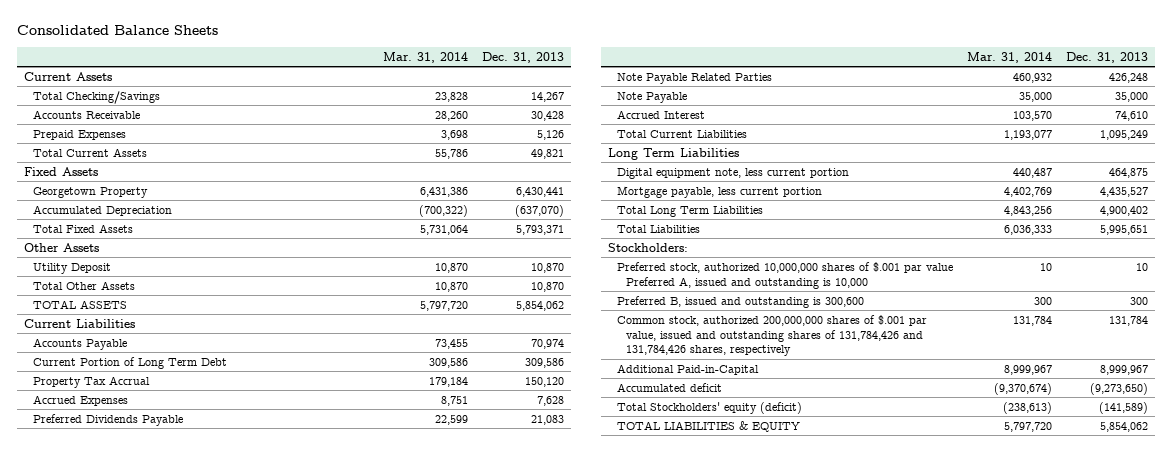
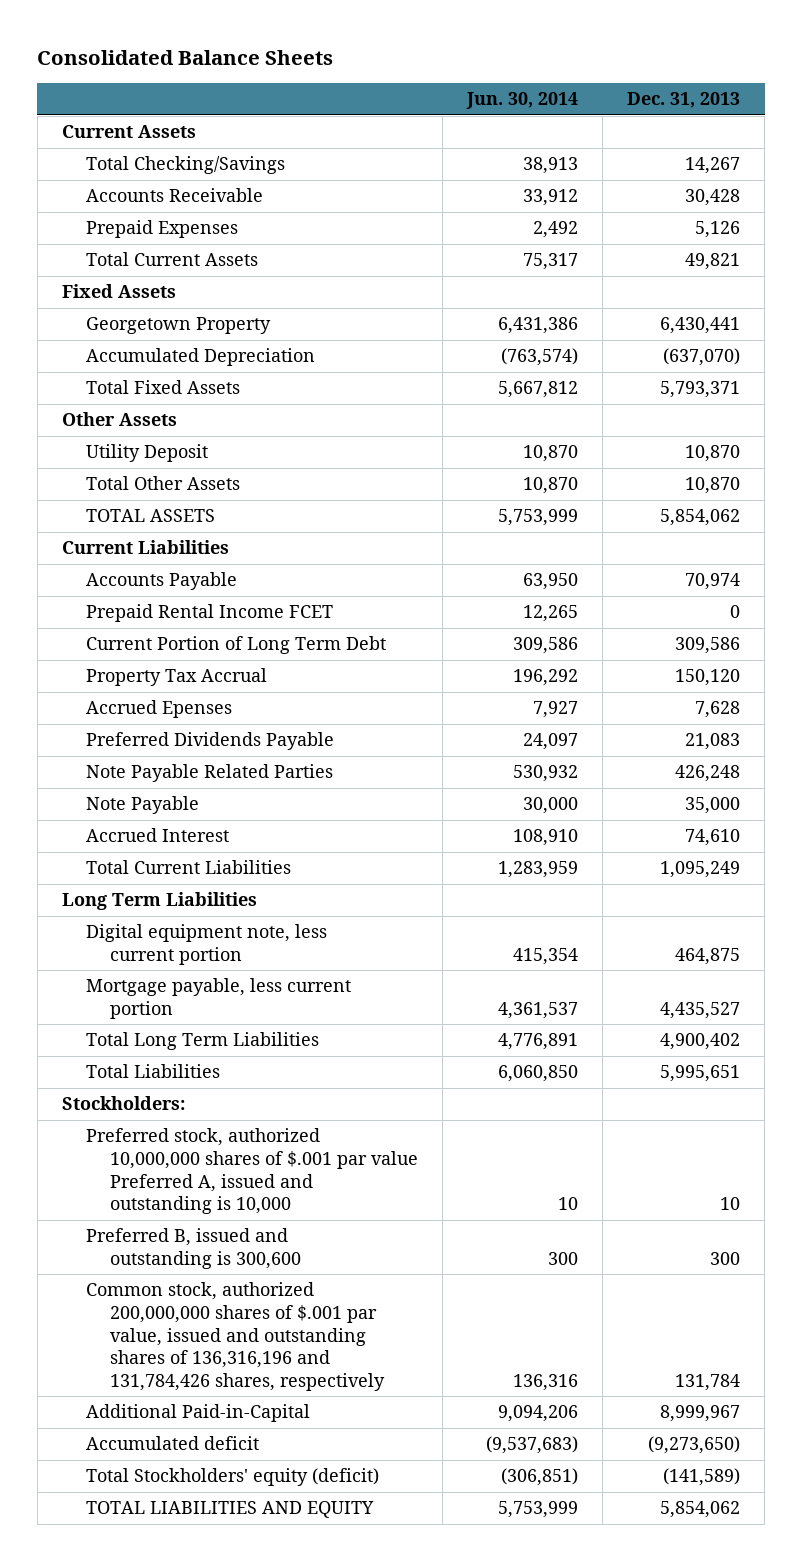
[382,51,468,63] Mar. 31, 2014 -> none
none -> [466,92,579,110] Jun. 30, 2014
none -> [85,604,333,623] Prepaid Rental Income FCET
[32,394,128,406] Accrued Expenses -> [85,700,232,719] Accrued Epenses
[616,314,927,357] Common stock, authorized 200,000,000 shares of $.001 par value, issued and outstanding shares of 131,784,426 and 131,784,426 shares, respectively -> [85,1282,385,1392] Common stock, authorized 200,000,000 shares of $.001 par value, issued and outstanding shares of 136,316,196 and 131,784,426 shares, respectively
[616,420,800,432] TOTAL LIABILITIES & EQUITY -> [85,1501,374,1519] TOTAL LIABILITIES AND EQUITY

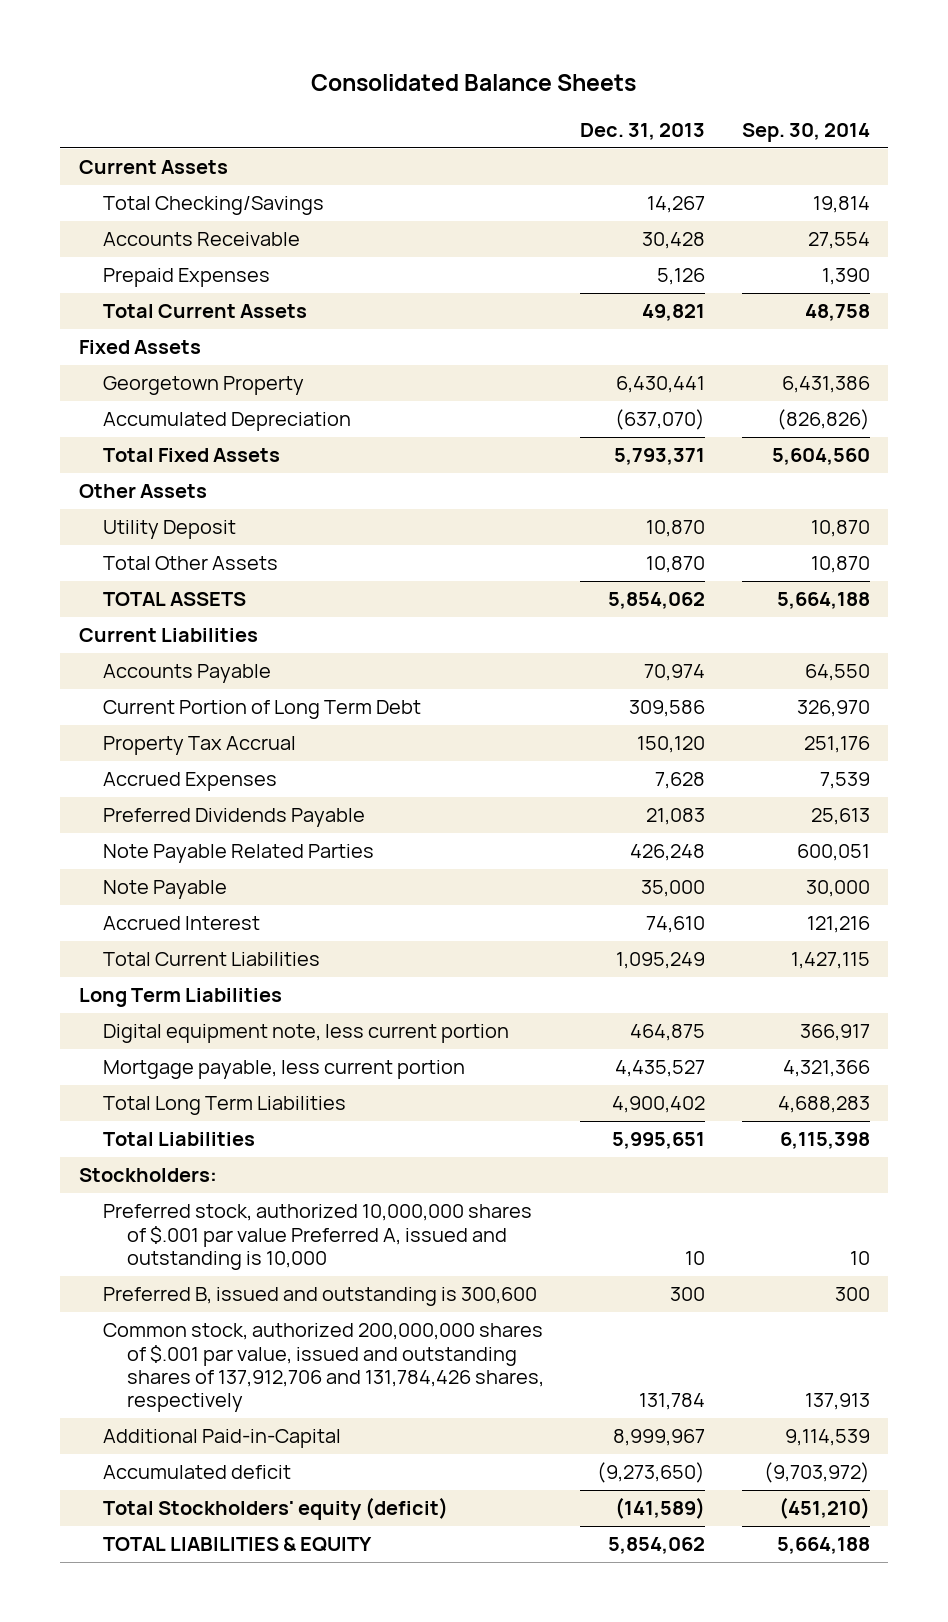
[466,92,579,110] Jun. 30, 2014 -> none
none -> [741,122,870,142] Sep. 30, 2014
[85,604,333,623] Prepaid Rental Income FCET -> none
[85,700,232,719] Accrued Epenses -> [102,772,277,792] Accrued Expenses
[85,1282,385,1392] Common stock, authorized 200,000,000 shares of $.001 par value, issued and outstanding shares of 136,316,196 and 131,784,426 shares, respectively -> [102,1323,544,1413] Common stock, authorized 200,000,000 shares of $.001 par value, issued and outstanding shares of 137,912,706 and 131,784,426 shares, respectively
[85,1501,374,1519] TOTAL LIABILITIES AND EQUITY -> [102,1537,372,1553] TOTAL LIABILITIES & EQUITY

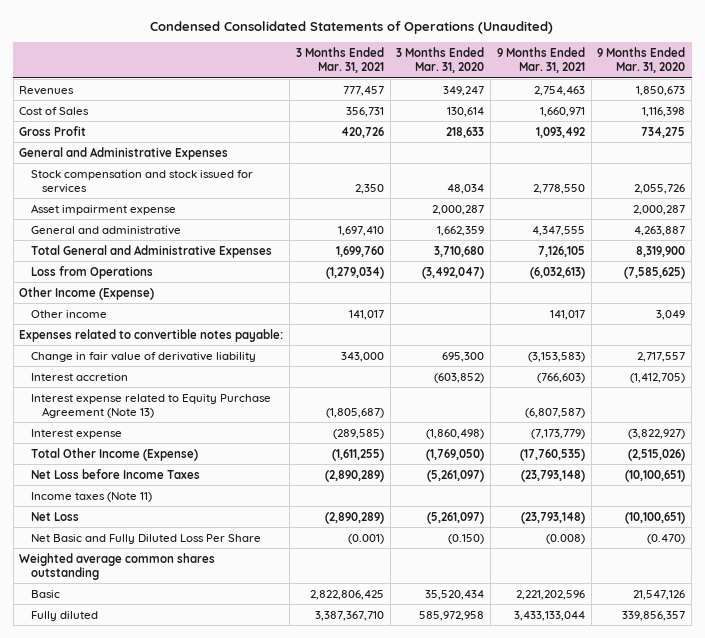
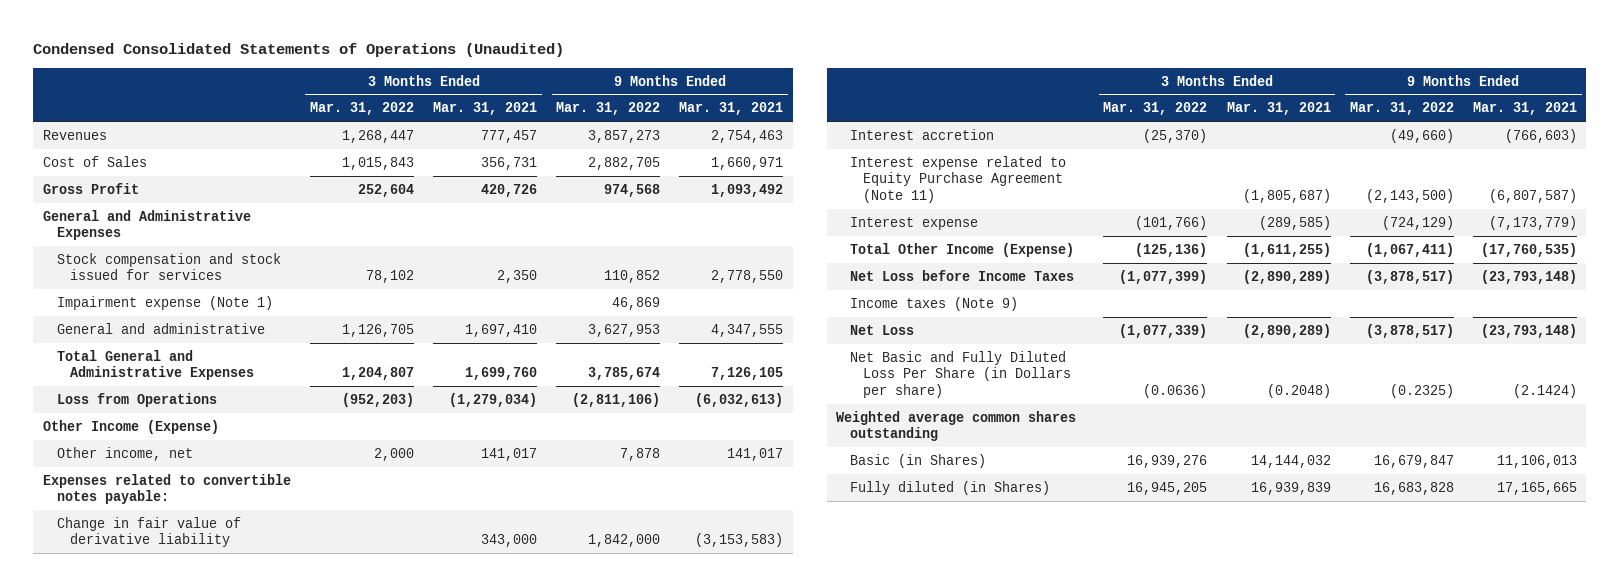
[396,46,485,74] 3 Months Ended Mar. 31, 2020 -> none
[597,46,686,74] 9 Months Ended Mar. 31, 2020 -> none
none -> [310,102,415,116] Mar. 31, 2022
none -> [556,102,661,116] Mar. 31, 2022
[30,203,176,215] Asset impairment expense -> [56,295,273,310] Impairment expense (Note 1)
[30,309,107,318] Other income -> [56,446,193,461] Other income, net
[30,393,271,418] Interest expense related to Equity Purchase Agreement (Note 13) -> [849,155,1066,204] Interest expense related to Equity Purchase Agreement (Note 11)
[30,491,152,502] Income taxes (Note 11) -> [849,296,1018,311] Income taxes (Note 9)
[30,533,261,544] Net Basic and Fully Diluted Loss Per Share -> [849,350,1072,399] Net Basic and Fully Diluted Loss Per Share (in Dollars per share)
[347,533,384,544] (0.001) -> [1266,384,1331,399] (0.2048)
[545,533,585,544] (0.008) -> [1512,384,1577,399] (2.1424)
[30,589,60,598] Basic -> [849,453,986,468] Basic (in Shares)
[309,589,384,600] 2,822,806,425 -> [1250,454,1331,468] 14,144,032
[515,589,585,600] 2,221,202,596 -> [1496,454,1577,468] 11,106,013
[30,610,98,621] Fully diluted -> [849,480,1050,495] Fully diluted (in Shares)
[314,610,384,621] 3,387,367,710 -> [1250,481,1331,495] 16,939,839
[513,610,585,621] 3,433,133,044 -> [1496,481,1577,495] 17,165,665

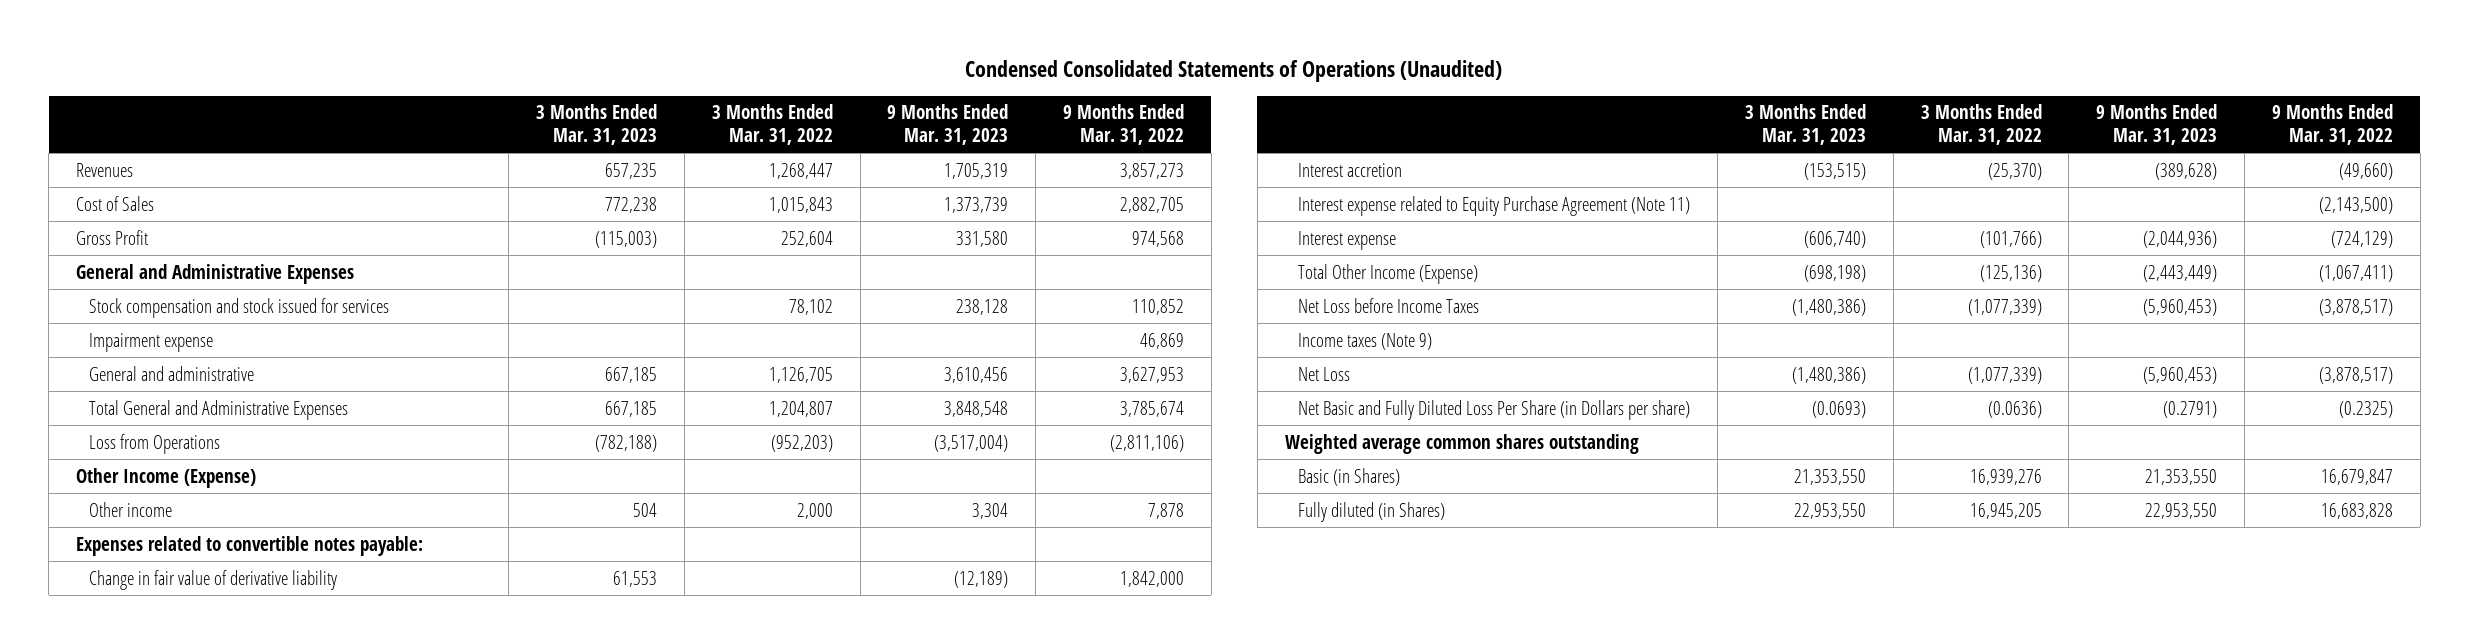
[433,102,538,116] Mar. 31, 2021 -> none
[679,102,784,116] Mar. 31, 2021 -> none
none -> [536,104,658,145] 3 Months Ended Mar. 31, 2023
none -> [887,104,1009,145] 9 Months Ended Mar. 31, 2023
[56,295,273,310] Impairment expense (Note 1) -> [89,332,214,352] Impairment expense
[56,446,193,461] Other income, net -> [89,501,173,517] Other income
[1119,269,1208,284] (1,077,399) -> [1967,298,2042,316] (1,077,339)

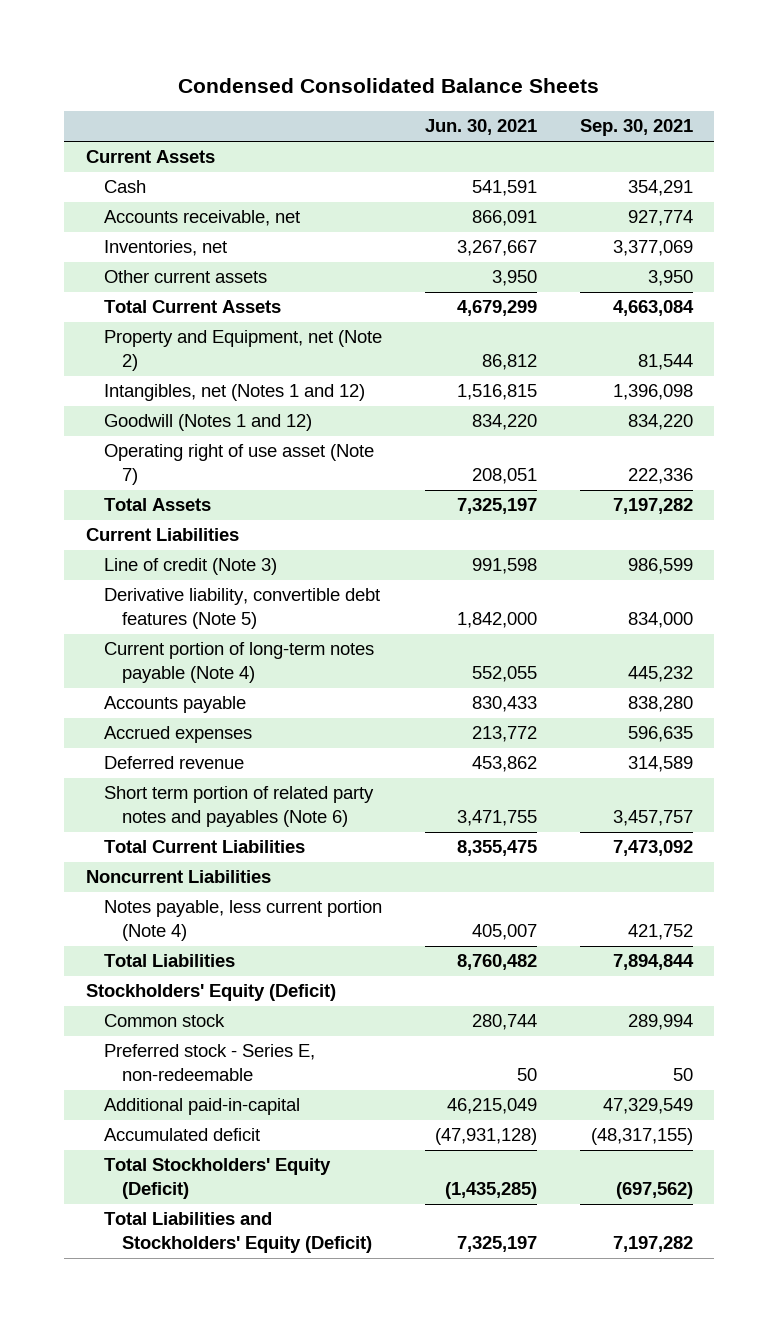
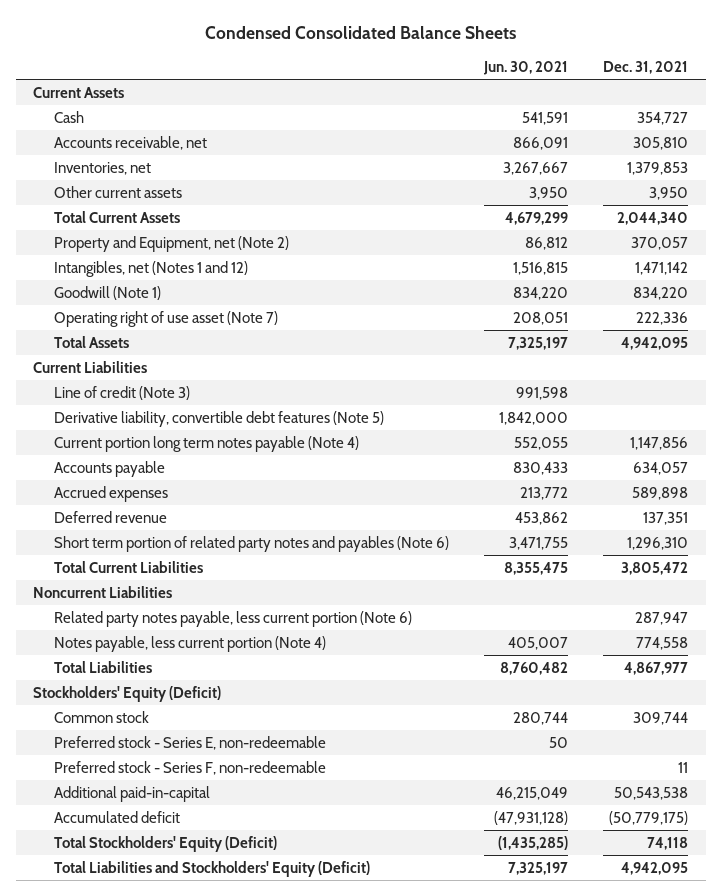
[579,119,693,137] Sep. 30, 2021 -> none
none -> [603,60,689,74] Dec. 31, 2021
[103,414,312,432] Goodwill (Notes 1 and 12) -> [54,285,162,300] Goodwill (Note 1)
[103,642,374,683] Current portion of long-term notes payable (Note 4) -> [54,435,360,452] Current portion long term notes payable (Note 4)
none -> [54,610,413,627] Related party notes payable, less current portion (Note 6)
none -> [54,760,327,775] Preferred stock - Series F, non-redeemable

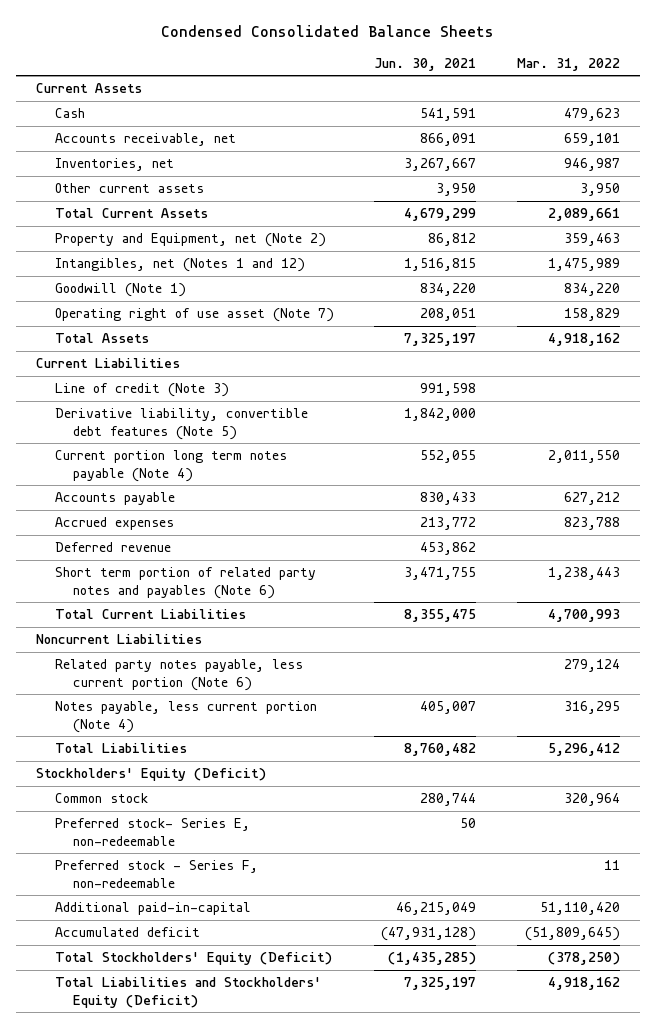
[603,60,689,74] Dec. 31, 2021 -> none
none -> [517,57,621,71] Mar. 31, 2022
[54,735,327,750] Preferred stock - Series E, non-redeemable -> [54,818,250,846] Preferred stock- Series E, non-redeemable

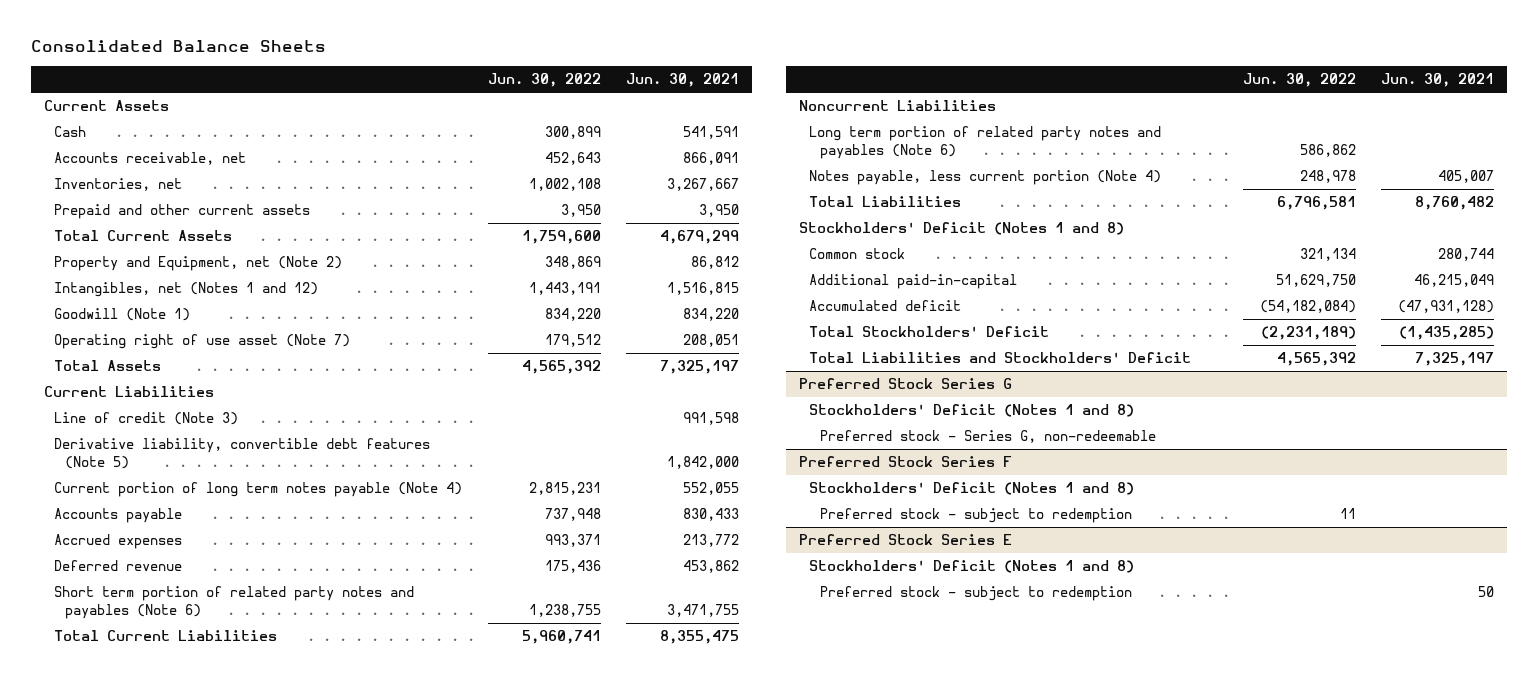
[161,24,495,37] Condensed Consolidated Balance Sheets -> [31,40,327,53] Consolidated Balance Sheets
[517,57,621,71] Mar. 31, 2022 -> none
none -> [487,73,601,88] Jun. 30, 2022
[54,183,204,194] Other current assets -> [54,204,311,220] Prepaid and other current assets
[54,450,287,482] Current portion long term notes payable (Note 4) -> [54,482,463,498] Current portion of long term notes payable (Note 4)
[54,659,303,691] Related party notes payable, less current portion (Note 6) -> [809,126,1162,159] Long term portion of related party notes and payables (Note 6)
[35,768,266,782] Stockholders' Equity (Deficit) -> [798,222,1124,236] Stockholders' Deficit (Notes 1 and 8)
[54,818,250,846] Preferred stock- Series E, non-redeemable -> none
[54,860,258,888] Preferred stock - Series F, non-redeemable -> none
[54,952,332,966] Total Stockholders' Equity (Deficit) -> [809,326,1050,338] Total Stockholders' Deficit
[54,977,321,1008] Total Liabilities and Stockholders' Equity (Deficit) -> [809,352,1192,364] Total Liabilities and Stockholders' Deficit
none -> [798,378,1012,390] Preferred Stock Series G
none -> [809,404,1135,418] Stockholders' Deficit (Notes 1 and 8)
none -> [819,430,1156,444] Preferred stock - Series G, non-redeemable
none -> [798,456,1012,468] Preferred Stock Series F
none -> [809,482,1135,496] Stockholders' Deficit (Notes 1 and 8)
none -> [819,508,1132,524] Preferred stock - subject to redemption
none -> [798,534,1012,546] Preferred Stock Series E
none -> [809,560,1135,574] Stockholders' Deficit (Notes 1 and 8)
none -> [819,586,1132,602] Preferred stock - subject to redemption

